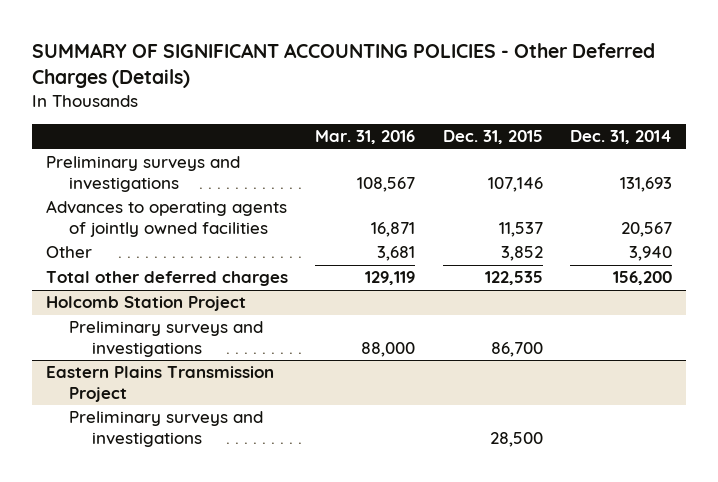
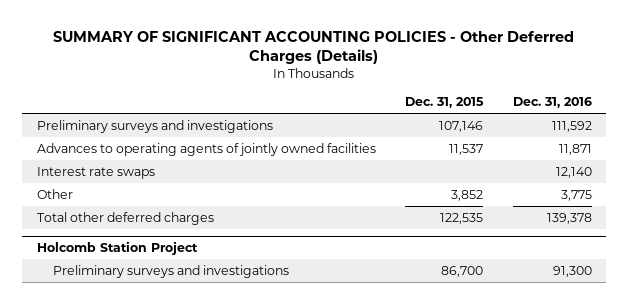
[315,130,416,145] Mar. 31, 2016 -> none
[570,130,673,145] Dec. 31, 2014 -> none
none -> [512,97,592,109] Dec. 31, 2016
none -> [37,166,156,179] Interest rate swaps
[45,366,274,402] Eastern Plains Transmission Project -> none
[69,411,264,447] Preliminary surveys and investigations -> none

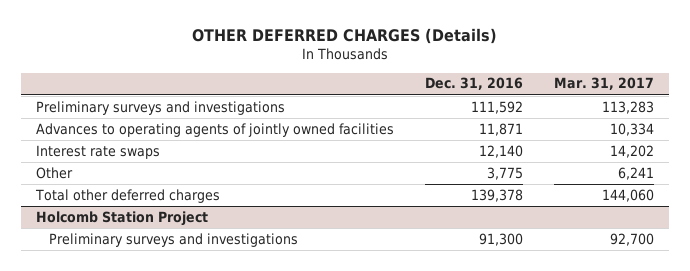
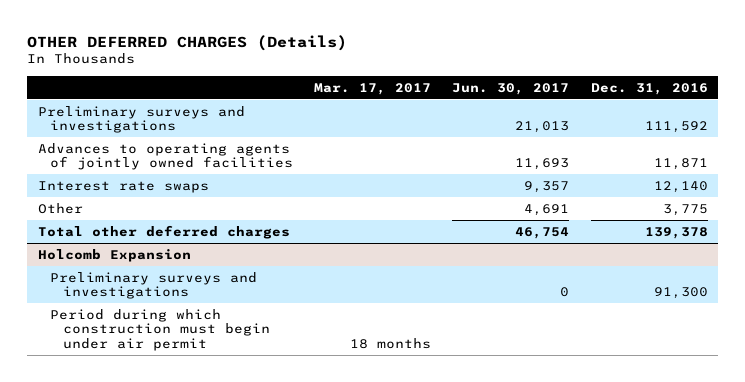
[553,77,654,91] Mar. 31, 2017 -> none
none -> [314,82,432,95] Mar. 17, 2017
none -> [452,82,570,95] Jun. 30, 2017
[36,210,209,226] Holcomb Station Project -> [37,248,191,262] Holcomb Expansion
none -> [50,308,270,351] Period during which construction must begin under air permit

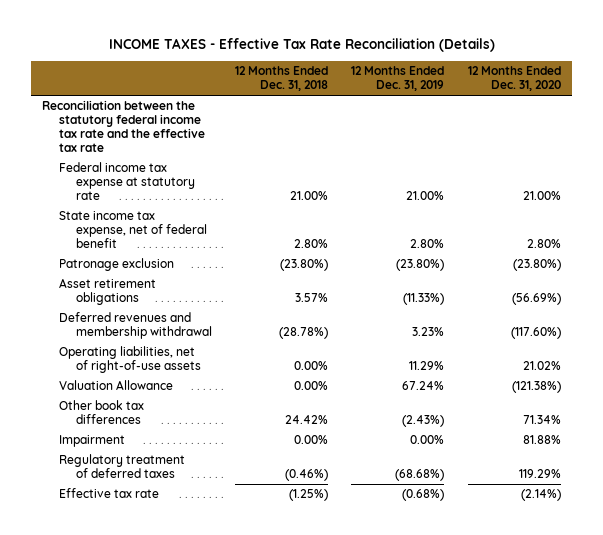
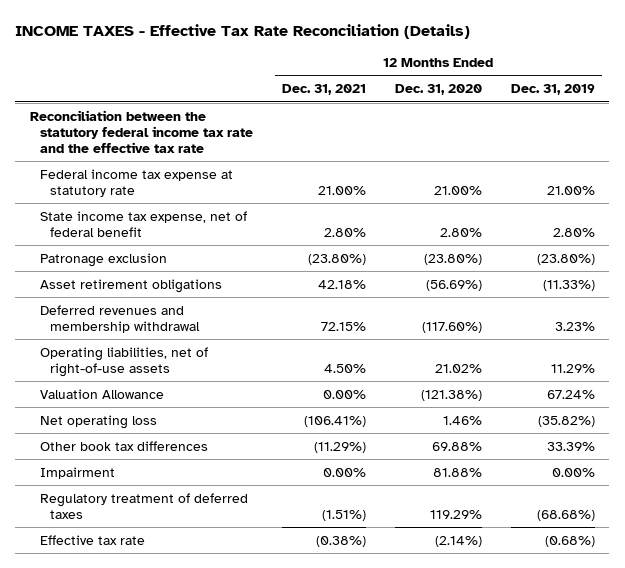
[235,66,329,92] 12 Months Ended Dec. 31, 2018 -> none
none -> [281,84,366,96] Dec. 31, 2021
none -> [40,414,158,429] Net operating loss
[402,415,445,428] (2.43%) -> [546,441,595,451] 33.39%
[522,415,561,425] 71.34% -> [431,441,482,451] 69.88%

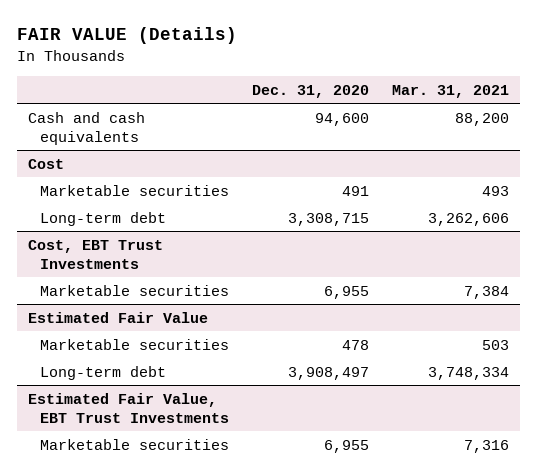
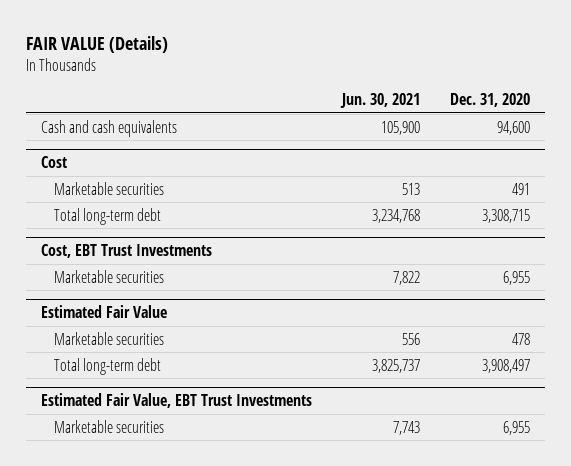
[391,84,509,98] Mar. 31, 2021 -> none
none -> [340,92,421,108] Jun. 30, 2021
[39,211,166,226] Long-term debt -> [54,207,162,225] Total long-term debt
[39,365,166,380] Long-term debt -> [54,357,162,375] Total long-term debt

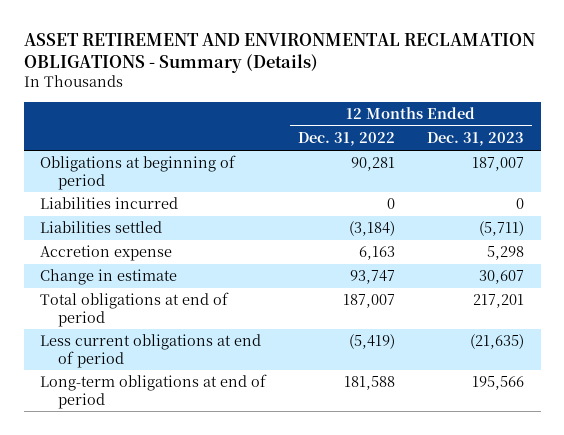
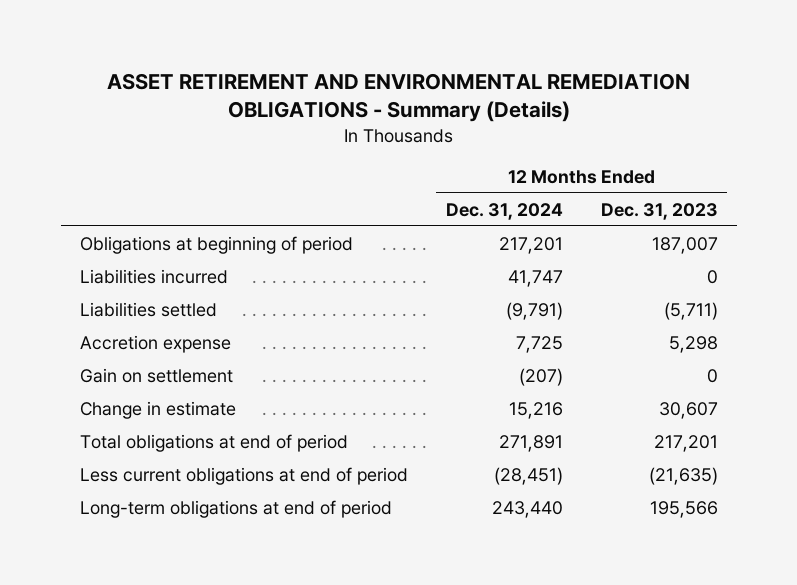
[23,33,535,74] ASSET RETIREMENT AND ENVIRONMENTAL RECLAMATION OBLIGATIONS - Summary (Details) -> [106,73,690,123] ASSET RETIREMENT AND ENVIRONMENTAL REMEDIATION OBLIGATIONS - Summary (Details)
[298,132,396,147] Dec. 31, 2022 -> none
none -> [445,202,563,220] Dec. 31, 2024
none -> [79,367,233,383] Gain on settlement

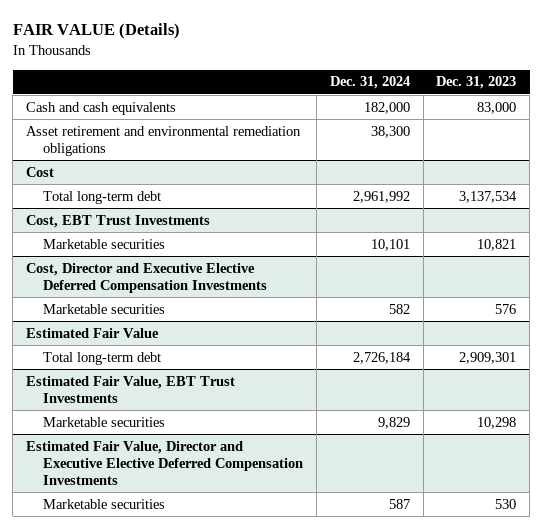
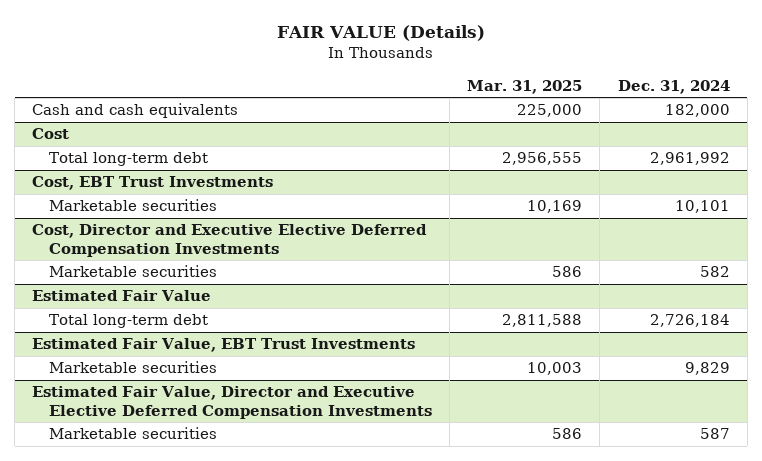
[436,76,517,90] Dec. 31, 2023 -> none
none -> [467,79,583,94] Mar. 31, 2025
[26,125,302,156] Asset retirement and environmental remediation obligations -> none

